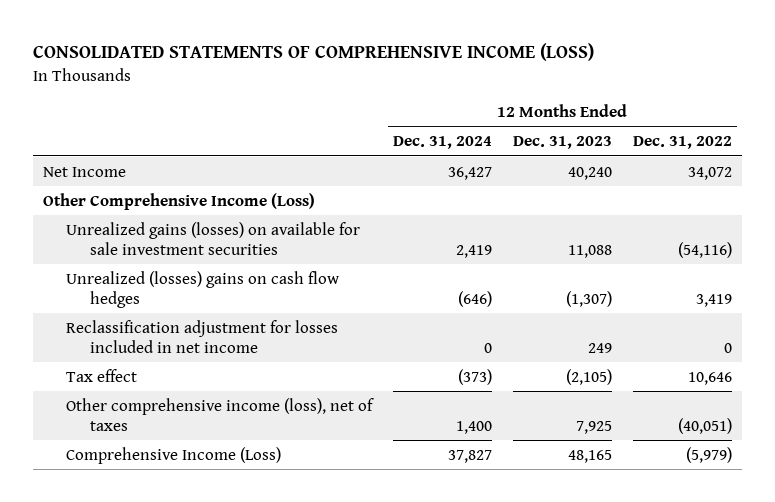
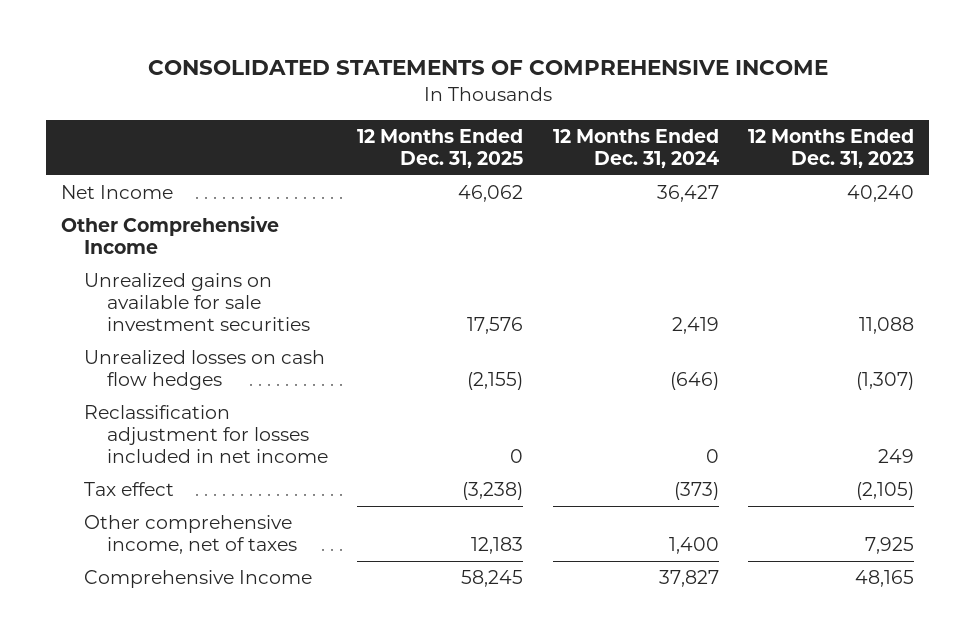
[32,43,594,62] CONSOLIDATED STATEMENTS OF COMPREHENSIVE INCOME (LOSS) -> [147,60,828,76] CONSOLIDATED STATEMENTS OF COMPREHENSIVE INCOME
[632,136,732,150] Dec. 31, 2022 -> none
none -> [357,128,524,168] 12 Months Ended Dec. 31, 2025
[43,192,316,210] Other Comprehensive Income (Loss) -> [60,216,279,255] Other Comprehensive Income
[66,221,361,255] Unrealized gains (losses) on available for sale investment securities -> [83,273,310,332] Unrealized gains on available for sale investment securities
[66,270,340,308] Unrealized (losses) gains on cash flow hedges -> [83,350,325,391] Unrealized losses on cash flow hedges
[66,397,375,431] Other comprehensive income (loss), net of taxes -> [83,515,297,555] Other comprehensive income, net of taxes
[66,446,282,464] Comprehensive Income (Loss) -> [83,570,312,589] Comprehensive Income

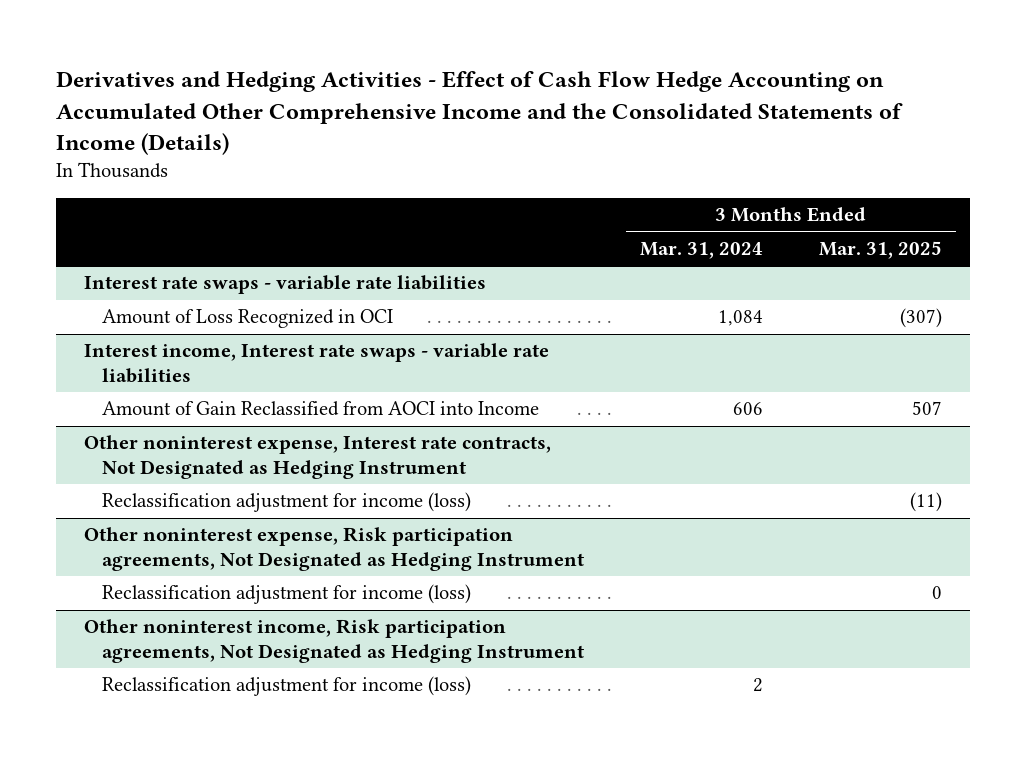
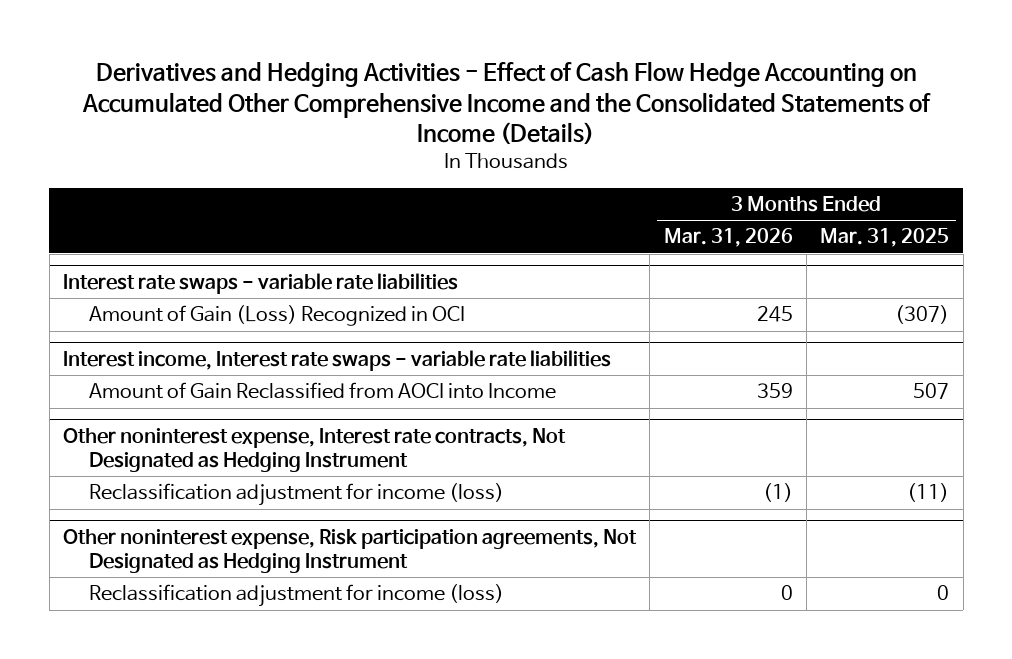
[639,241,763,259] Mar. 31, 2024 -> none
none -> [663,228,793,248] Mar. 31, 2026
[101,309,393,329] Amount of Loss Recognized in OCI -> [89,305,466,327] Amount of Gain (Loss) Recognized in OCI
[83,619,584,663] Other noninterest income, Risk participation agreements, Not Designated as Hedging Instrument -> none
[101,676,471,697] Reclassification adjustment for income (loss) -> none

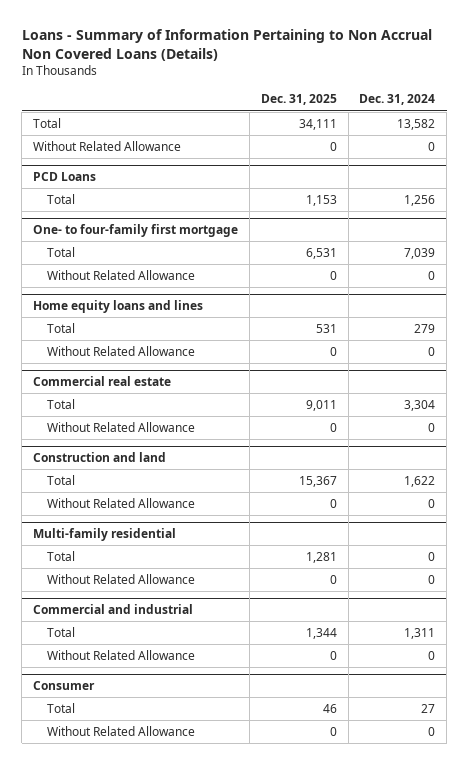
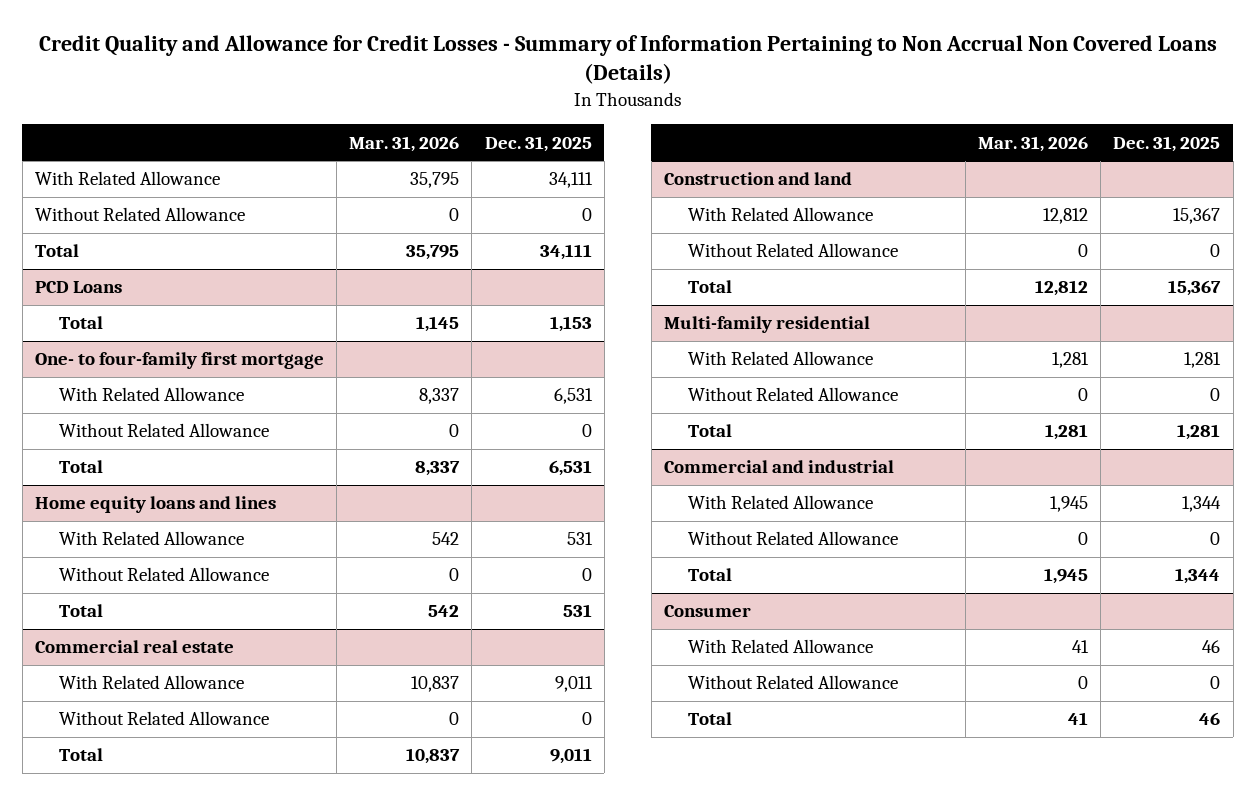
[21,29,432,62] Loans - Summary of Information Pertaining to Non Accrual Non Covered Loans (Details) -> [38,35,1217,85] Credit Quality and Allowance for Credit Losses - Summary of Information Pertaining to Non Accrual Non Covered Loans (Details)
[359,94,436,106] Dec. 31, 2024 -> none
none -> [349,135,460,152] Mar. 31, 2026
none -> [34,171,220,186] With Related Allowance
[33,117,62,128] Total -> [34,244,79,258] Total
none -> [58,387,244,402] With Related Allowance
[46,246,75,257] Total -> [58,460,103,474] Total
none -> [58,531,244,546] With Related Allowance
[46,322,75,333] Total -> [58,604,103,618] Total
none -> [58,675,244,690] With Related Allowance
[46,398,75,409] Total -> [58,748,103,762] Total
none -> [687,207,873,222] With Related Allowance
[46,474,75,485] Total -> [687,280,732,294] Total
none -> [687,351,873,366] With Related Allowance
[46,550,75,561] Total -> [687,424,732,438] Total
none -> [687,495,873,510] With Related Allowance
[46,626,75,637] Total -> [687,568,732,582] Total
none -> [687,639,873,654] With Related Allowance
[46,702,75,713] Total -> [687,712,732,726] Total

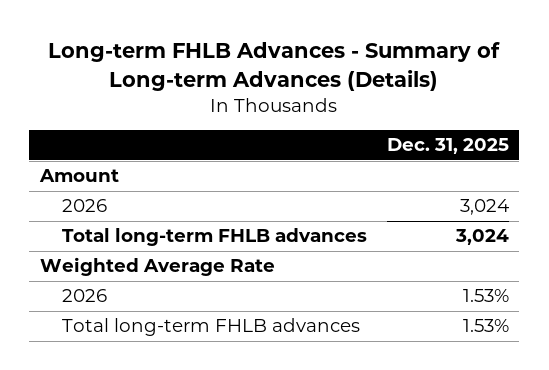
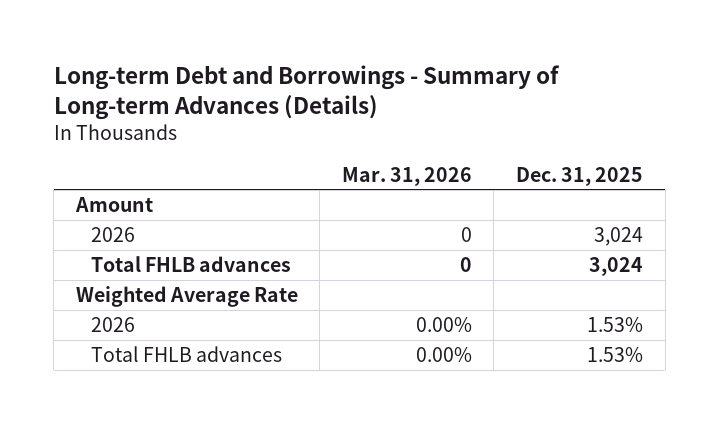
[48,41,501,91] Long-term FHLB Advances - Summary of Long-term Advances (Details) -> [53,64,560,120] Long-term Debt and Borrowings - Summary of Long-term Advances (Details)
none -> [341,166,472,186] Mar. 31, 2026
[61,228,367,247] Total long-term FHLB advances -> [90,255,291,272] Total FHLB advances
[61,318,360,337] Total long-term FHLB advances -> [90,345,282,362] Total FHLB advances

